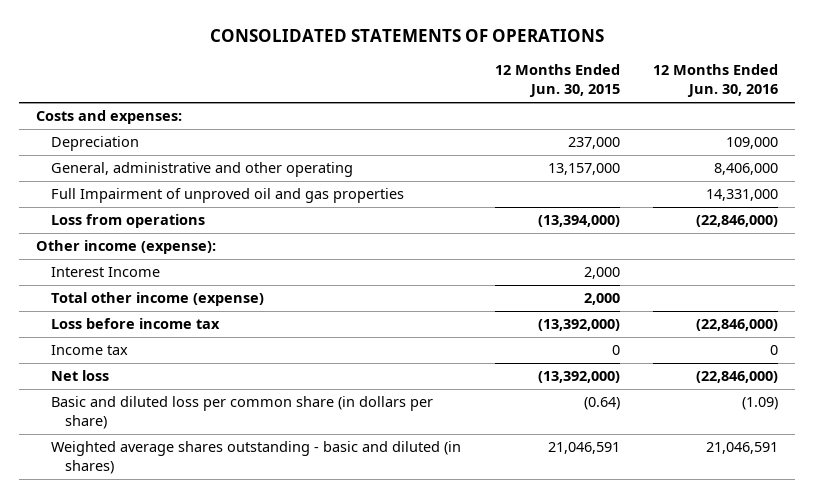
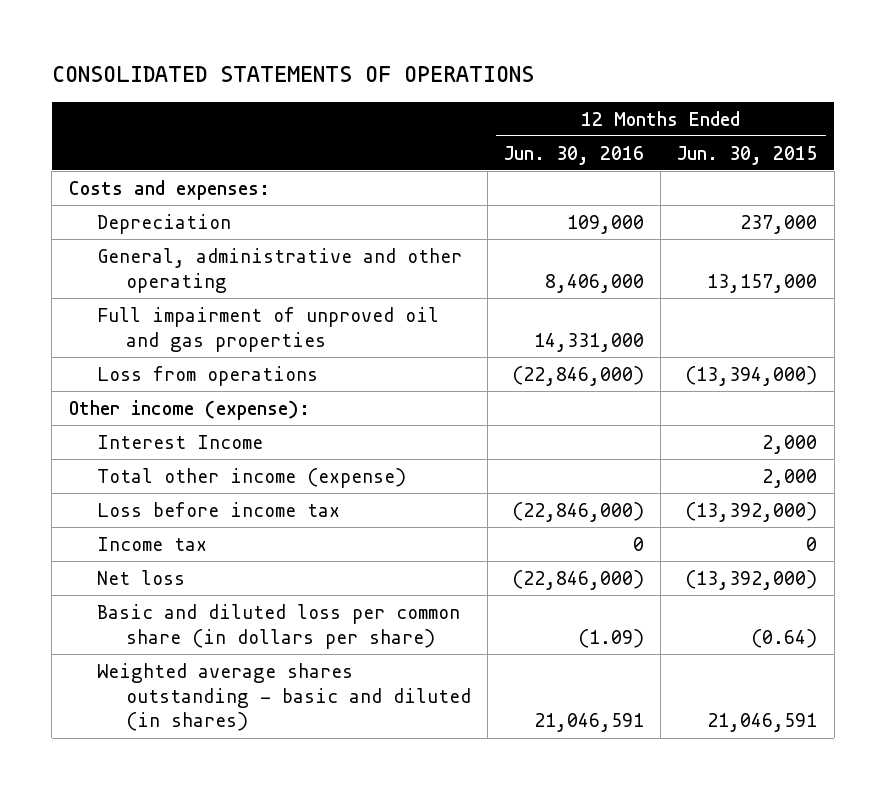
[50,188,404,204] Full Impairment of unproved oil and gas properties -> [97,306,440,352] Full impairment of unproved oil and gas properties

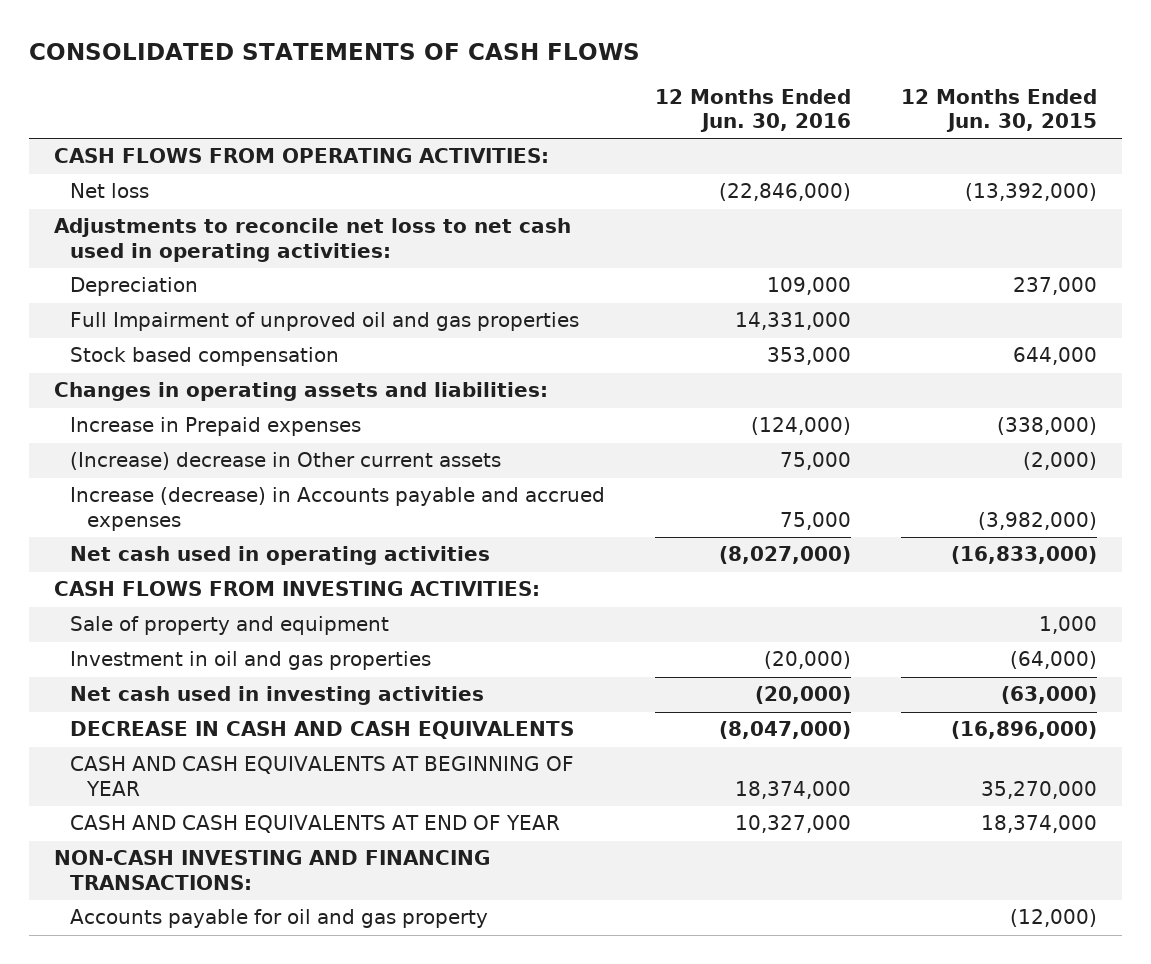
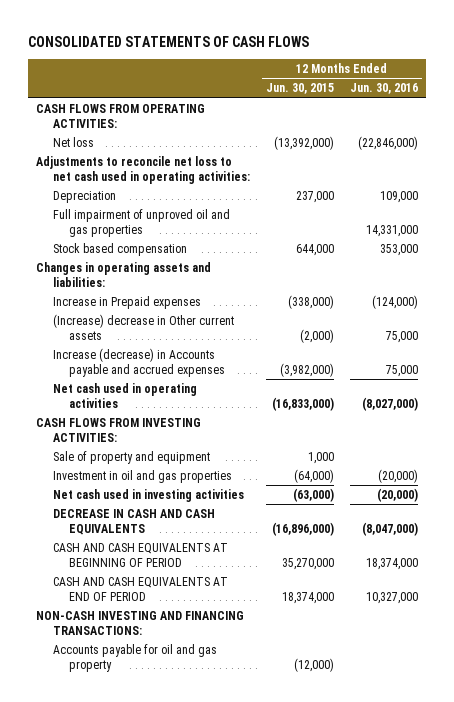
[70,312,580,332] Full Impairment of unproved oil and gas properties -> [52,208,230,237] Full impairment of unproved oil and gas properties
[70,756,575,796] CASH AND CASH EQUIVALENTS AT BEGINNING OF YEAR -> [52,542,228,567] CASH AND CASH EQUIVALENTS AT BEGINNING OF PERIOD
[70,815,561,834] CASH AND CASH EQUIVALENTS AT END OF YEAR -> [52,576,228,601] CASH AND CASH EQUIVALENTS AT END OF PERIOD

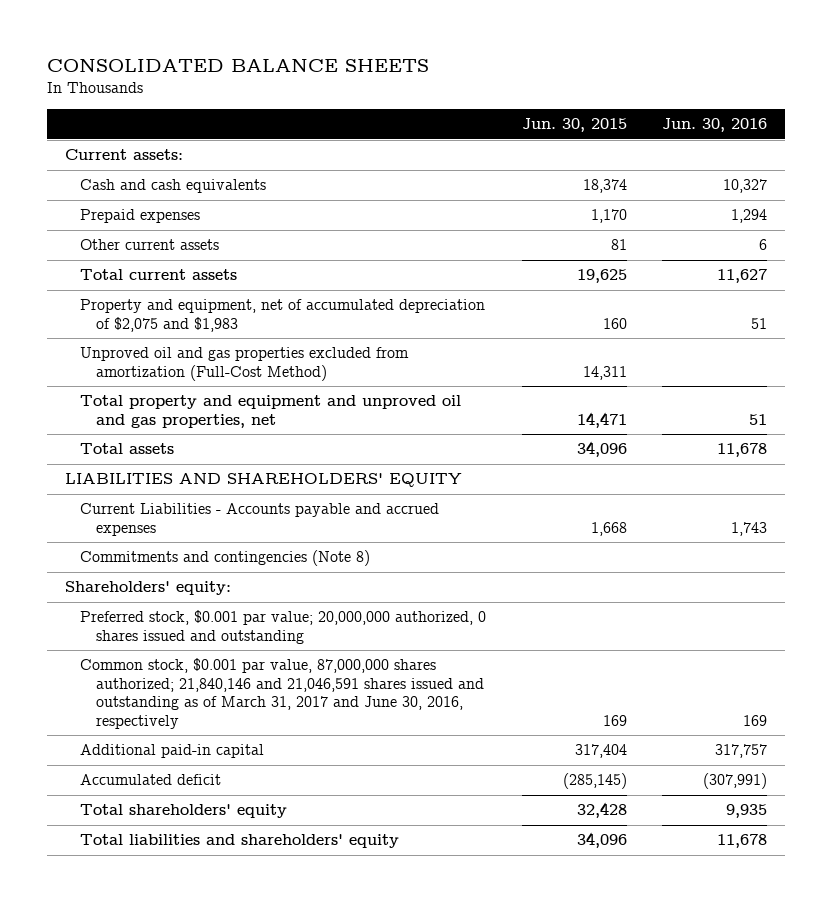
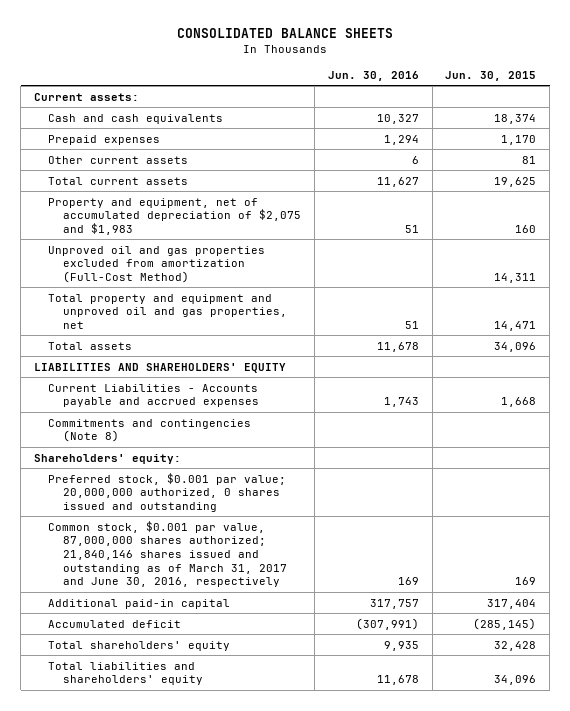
[80,658,484,729] Common stock, $0.001 par value, 87,000,000 shares authorized; 21,840,146 and 21,046,591 shares issued and outstanding as of March 31, 2017 and June 30, 2016, respectively -> [48,520,287,588] Common stock, $0.001 par value, 87,000,000 shares authorized; 21,840,146 shares issued and outstanding as of March 31, 2017 and June 30, 2016, respectively

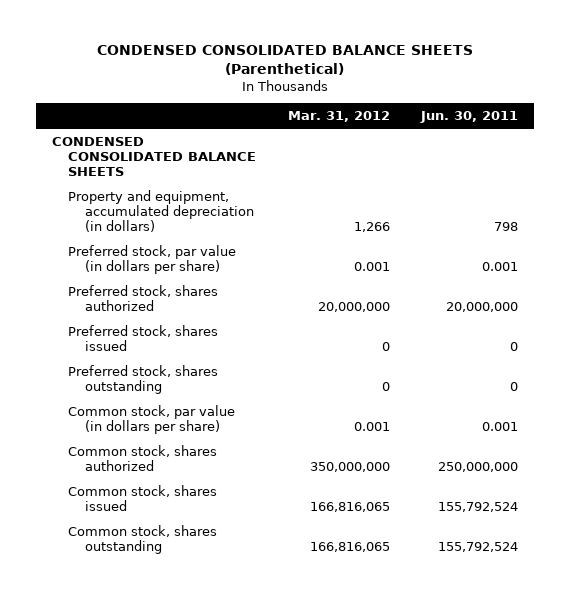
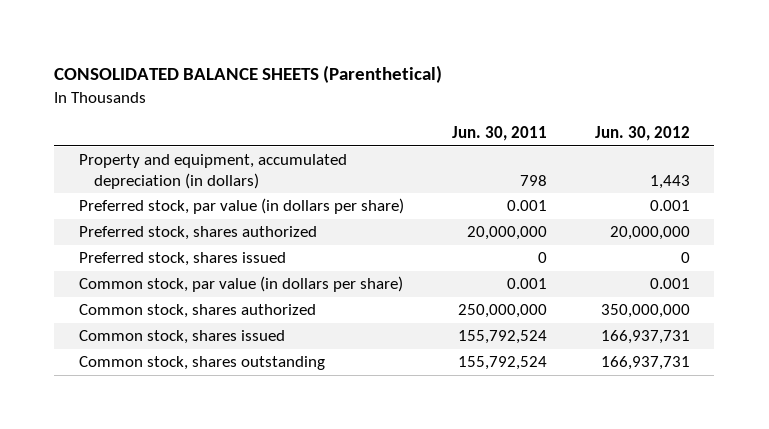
[97,45,474,76] CONDENSED CONSOLIDATED BALANCE SHEETS (Parenthetical) -> [54,65,443,84] CONSOLIDATED BALANCE SHEETS (Parenthetical)
[287,111,390,123] Mar. 31, 2012 -> none
none -> [595,126,691,142] Jun. 30, 2012
[51,136,257,176] CONDENSED CONSOLIDATED BALANCE SHEETS -> none
[68,364,219,394] Preferred stock, shares outstanding -> none

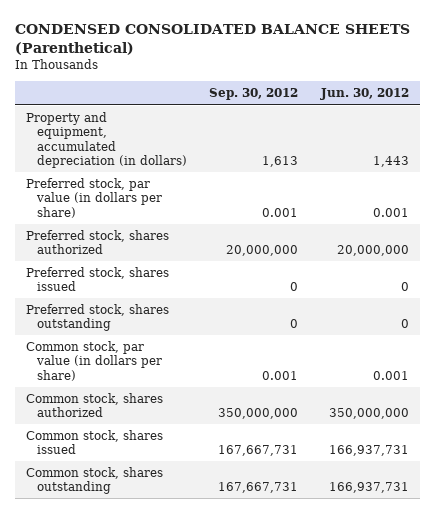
[54,65,443,84] CONSOLIDATED BALANCE SHEETS (Parenthetical) -> [15,24,411,55] CONDENSED CONSOLIDATED BALANCE SHEETS (Parenthetical)
[451,126,547,142] Jun. 30, 2011 -> none
none -> [209,88,299,101] Sep. 30, 2012
none -> [26,303,170,332] Preferred stock, shares outstanding

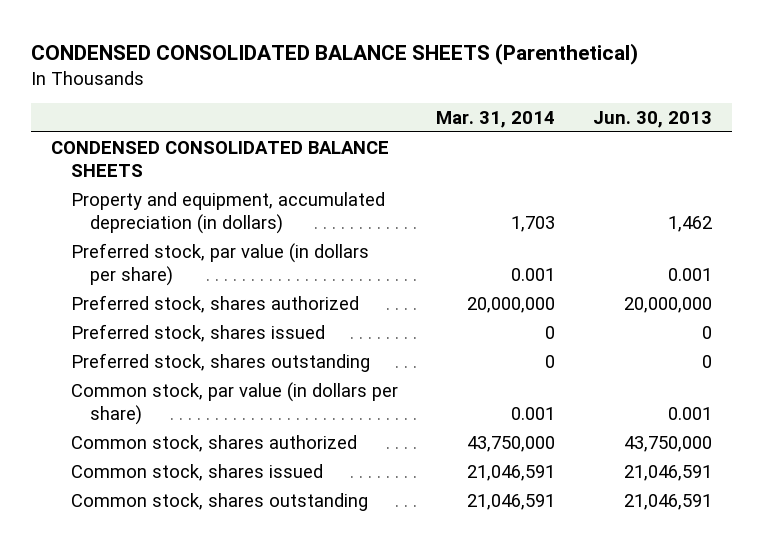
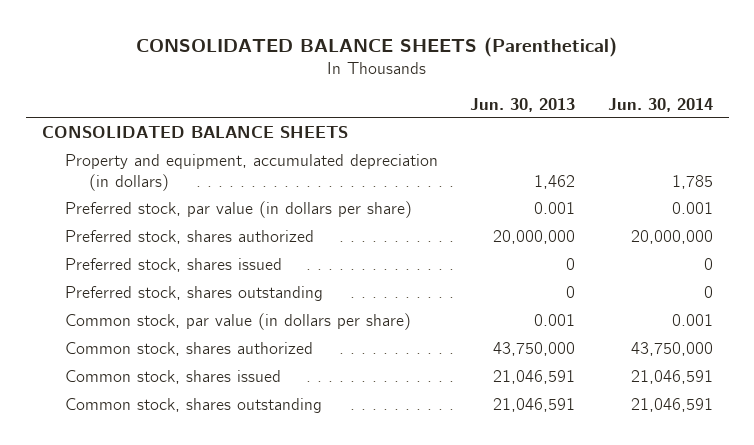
[31,42,639,65] CONDENSED CONSOLIDATED BALANCE SHEETS (Parenthetical) -> [136,36,618,57] CONSOLIDATED BALANCE SHEETS (Parenthetical)
[435,110,555,128] Mar. 31, 2014 -> none
none -> [607,97,713,112] Jun. 30, 2014
[50,140,389,178] CONDENSED CONSOLIDATED BALANCE SHEETS -> [41,126,348,139] CONSOLIDATED BALANCE SHEETS

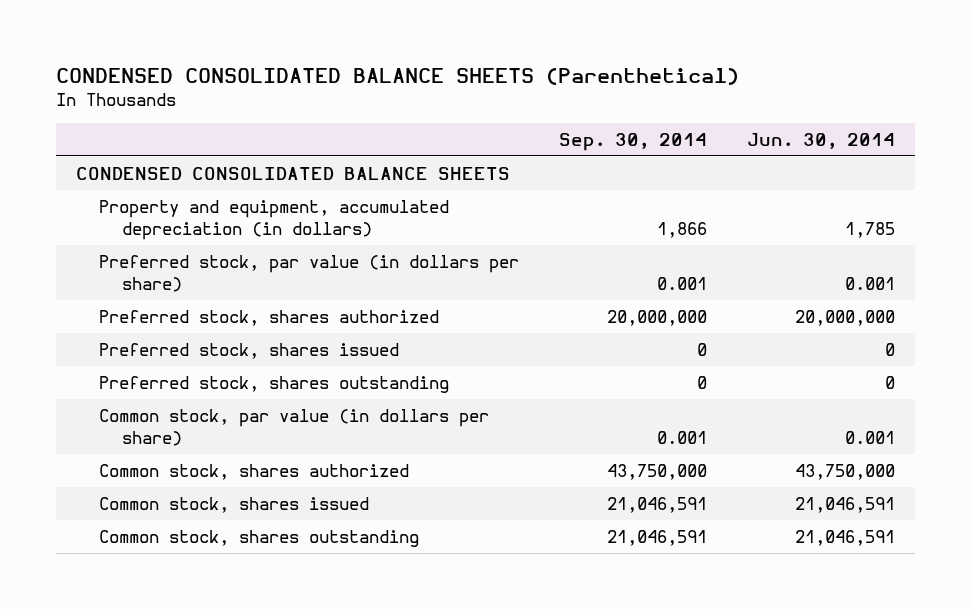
[136,36,618,57] CONSOLIDATED BALANCE SHEETS (Parenthetical) -> [56,67,740,85] CONDENSED CONSOLIDATED BALANCE SHEETS (Parenthetical)
[470,97,576,112] Jun. 30, 2013 -> none
none -> [558,132,707,151] Sep. 30, 2014
[41,126,348,139] CONSOLIDATED BALANCE SHEETS -> [76,166,511,180] CONDENSED CONSOLIDATED BALANCE SHEETS

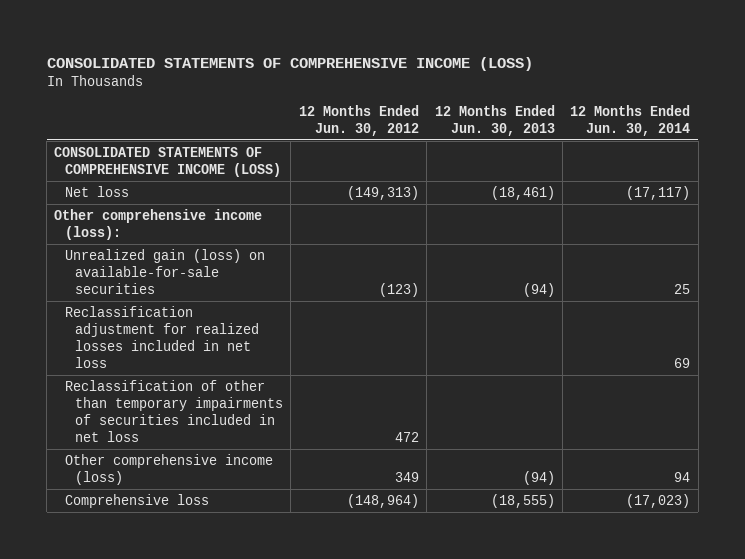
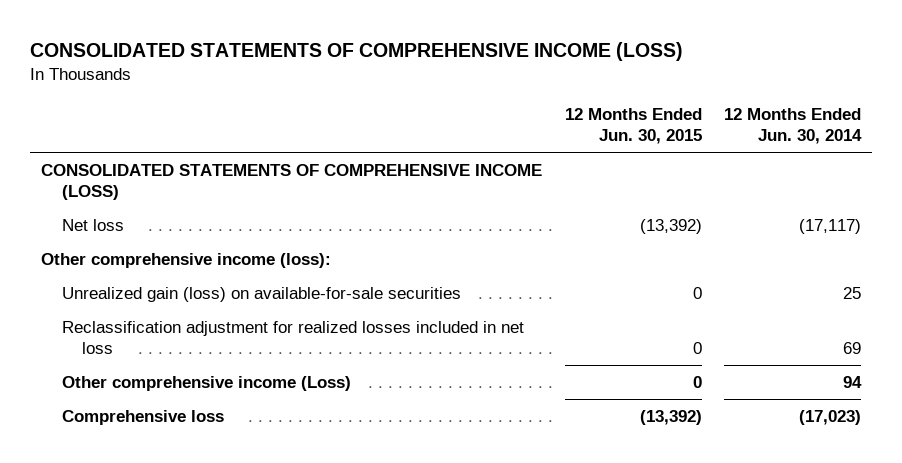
[298,104,419,136] 12 Months Ended Jun. 30, 2012 -> none
[434,104,555,136] 12 Months Ended Jun. 30, 2013 -> none
none -> [564,107,702,144] 12 Months Ended Jun. 30, 2015
[64,379,283,442] Reclassification of other than temporary impairments of securities included in net loss -> none
[64,453,273,485] Other comprehensive income (loss) -> [61,376,351,392] Other comprehensive income (Loss)

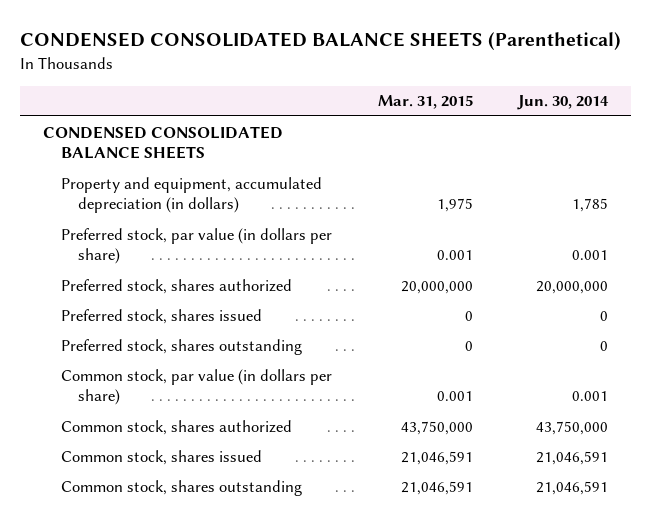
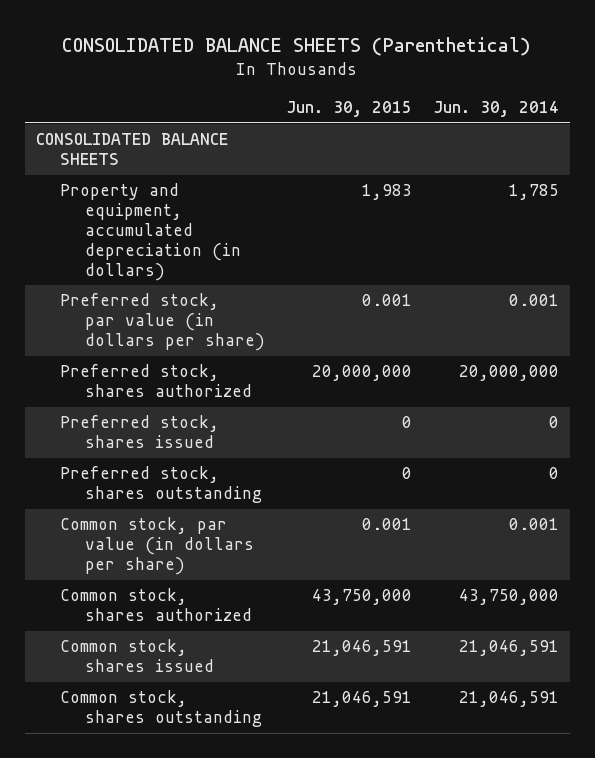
[20,32,622,51] CONDENSED CONSOLIDATED BALANCE SHEETS (Parenthetical) -> [62,36,532,56] CONSOLIDATED BALANCE SHEETS (Parenthetical)
[377,95,473,110] Mar. 31, 2015 -> none
none -> [286,101,413,118] Jun. 30, 2015
[43,125,284,160] CONDENSED CONSOLIDATED BALANCE SHEETS -> [35,133,228,166] CONSOLIDATED BALANCE SHEETS

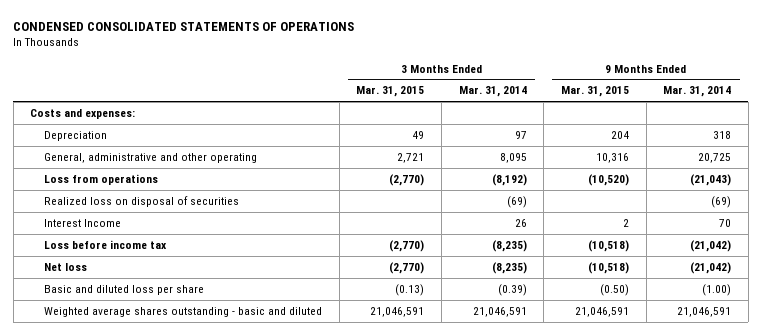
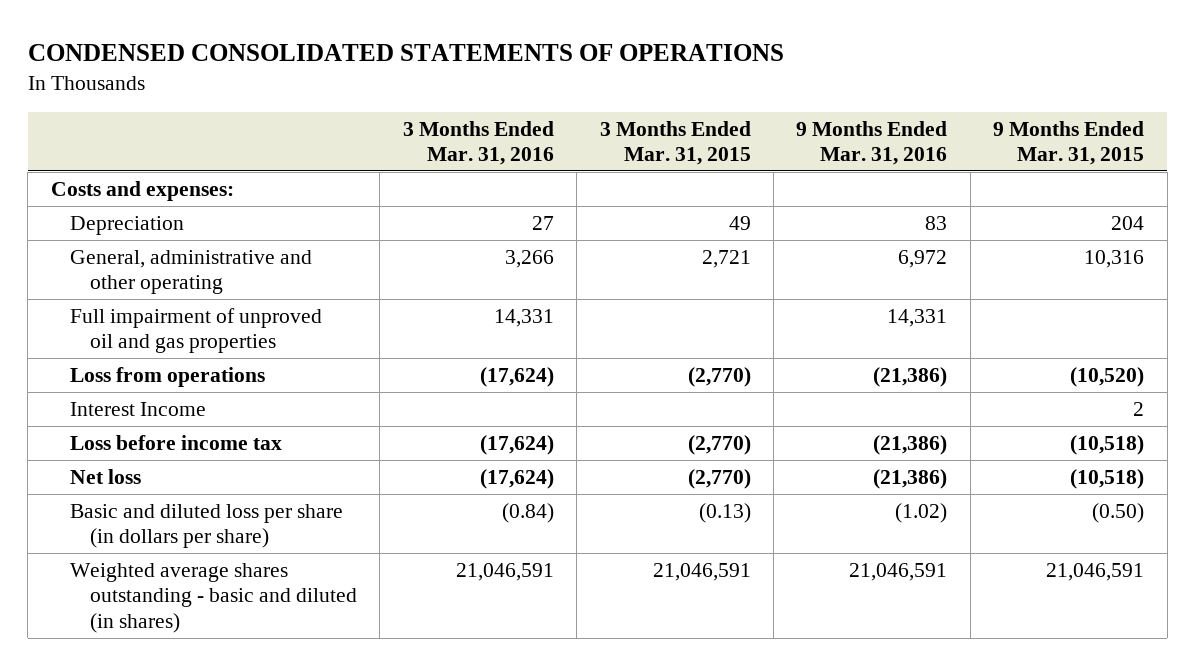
[458,86,527,98] Mar. 31, 2014 -> none
[663,86,732,98] Mar. 31, 2014 -> none
none -> [402,120,554,166] 3 Months Ended Mar. 31, 2016
none -> [796,120,948,166] 9 Months Ended Mar. 31, 2016
none -> [70,307,323,354] Full impairment of unproved oil and gas properties
[44,195,240,207] Realized loss on disposal of securities -> none
[44,284,205,295] Basic and diluted loss per share -> [70,503,344,549] Basic and diluted loss per share (in dollars per share)
[44,306,323,317] Weighted average shares outstanding - basic and diluted -> [70,562,357,633] Weighted average shares outstanding - basic and diluted (in shares)

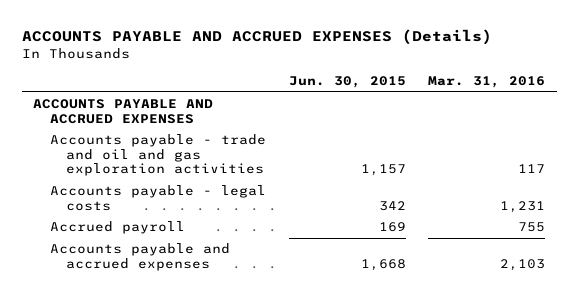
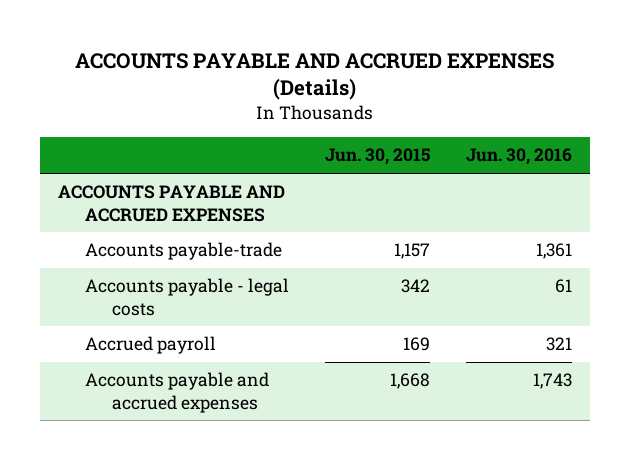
[428,76,546,89] Mar. 31, 2016 -> none
none -> [466,148,573,166] Jun. 30, 2016
[49,134,266,176] Accounts payable - trade and oil and gas exploration activities -> [85,242,283,261] Accounts payable-trade

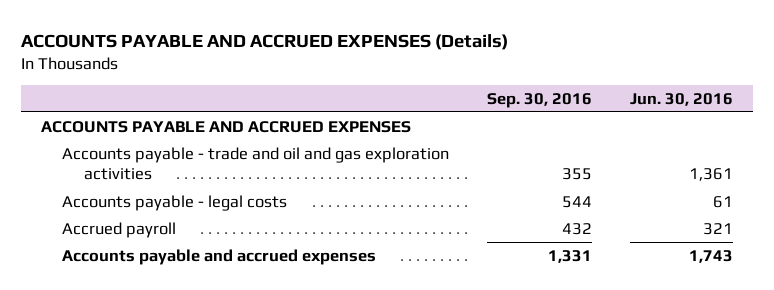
[325,148,431,166] Jun. 30, 2015 -> none
none -> [487,92,593,108] Sep. 30, 2016
[85,242,283,261] Accounts payable-trade -> [62,146,450,181] Accounts payable - trade and oil and gas exploration activities

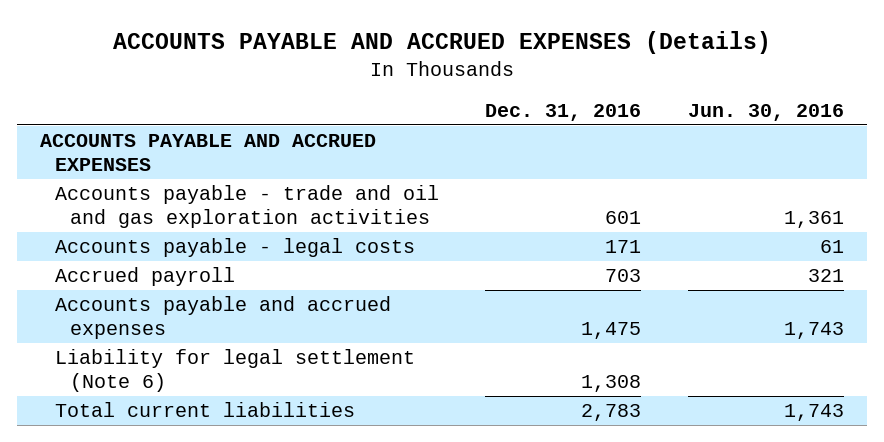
[487,92,593,108] Sep. 30, 2016 -> none
none -> [485,104,642,122] Dec. 31, 2016
none -> [55,349,416,392] Liability for legal settlement (Note 6)
none -> [55,402,356,418] Total current liabilities

